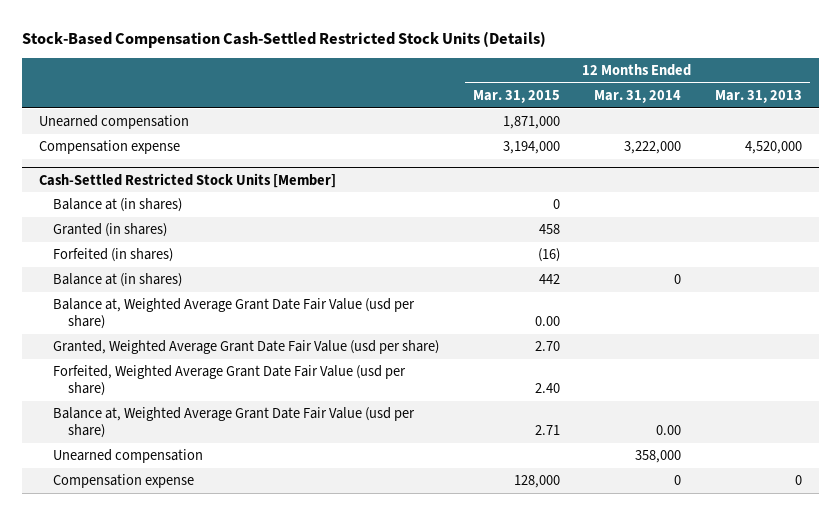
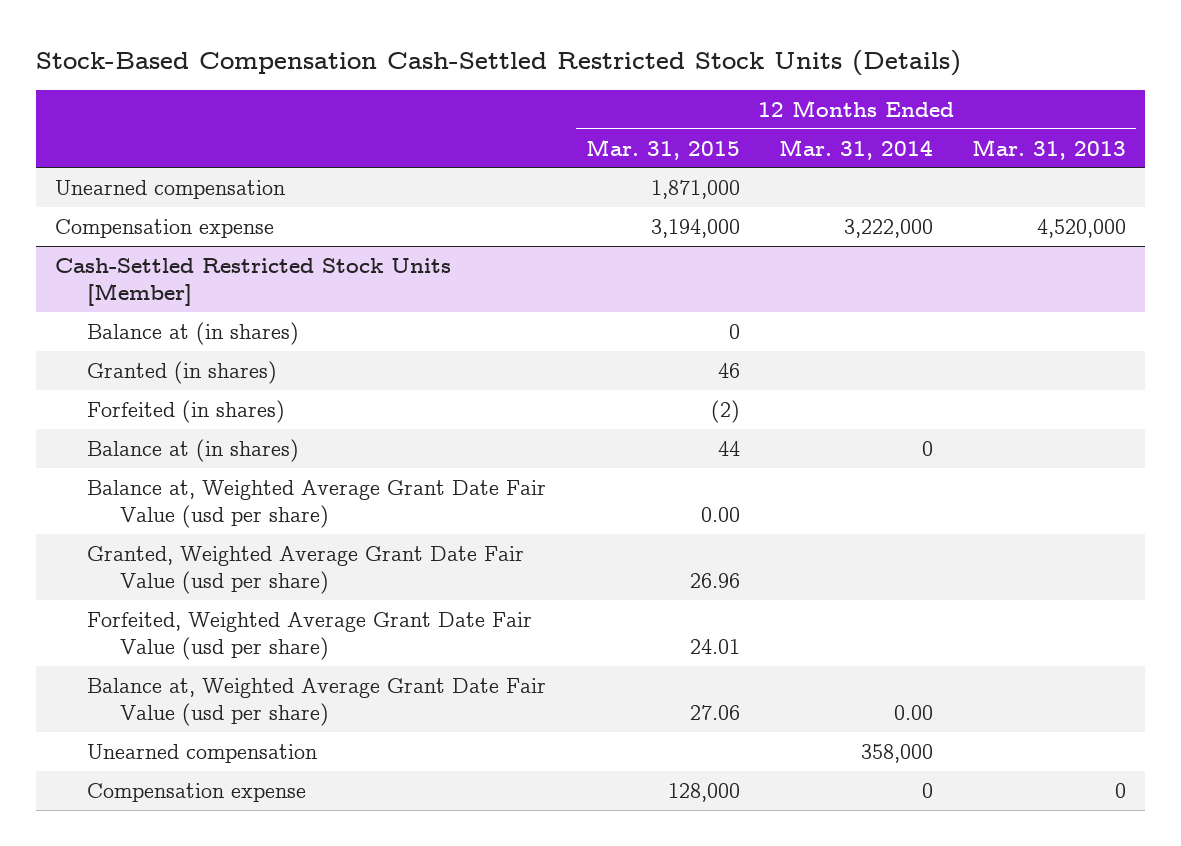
[539,224,561,235] 458 -> [717,362,740,378] 46
[538,248,561,263] (16) -> [710,399,740,423] (2)
[539,274,561,285] 442 -> [717,440,740,456] 44
[535,341,561,352] 2.70 -> [689,572,740,588] 26.96
[535,383,561,394] 2.40 -> [689,638,740,654] 24.01
[535,425,561,436] 2.71 -> [689,704,740,720] 27.06

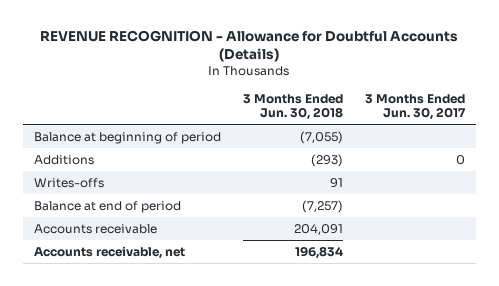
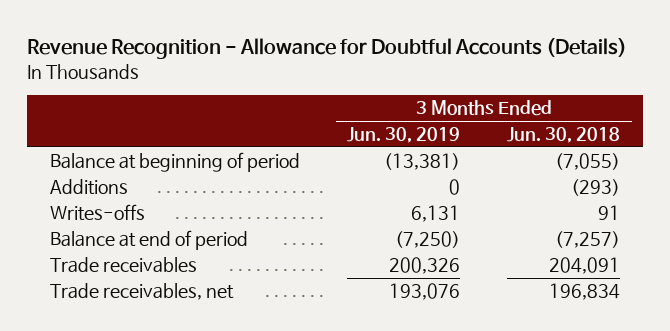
[40,29,459,63] REVENUE RECOGNITION - Allowance for Doubtful Accounts (Details) -> [27,38,628,60] Revenue Recognition - Allowance for Doubtful Accounts (Details)
[365,93,467,121] 3 Months Ended Jun. 30, 2017 -> none
none -> [347,127,461,144] Jun. 30, 2019
[33,223,157,234] Accounts receivable -> [50,257,198,274] Trade receivables
[33,245,185,259] Accounts receivable, net -> [50,283,235,301] Trade receivables, net

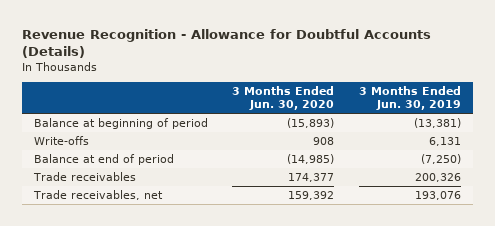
[506,127,620,144] Jun. 30, 2018 -> none
none -> [232,86,335,111] 3 Months Ended Jun. 30, 2020
[50,179,129,196] Additions -> none
[50,204,146,222] Writes-offs -> [34,135,90,145] Write-offs

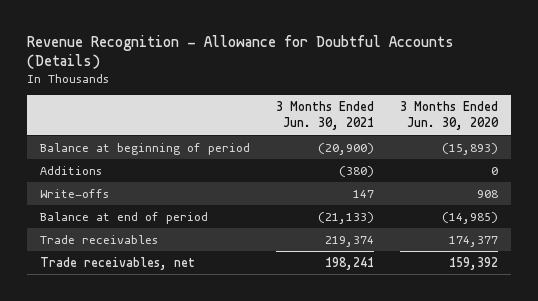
[358,86,461,111] 3 Months Ended Jun. 30, 2019 -> none
none -> [276,101,375,131] 3 Months Ended Jun. 30, 2021
none -> [40,165,103,175] Additions

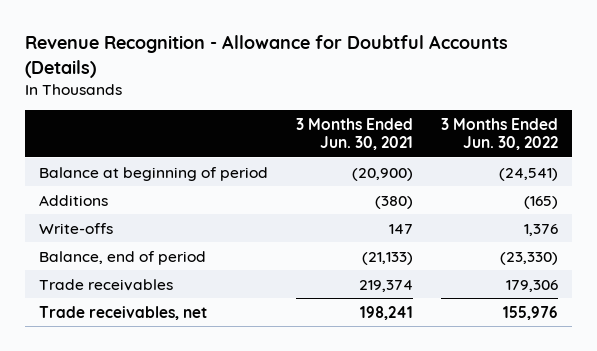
[400,101,500,131] 3 Months Ended Jun. 30, 2020 -> none
none -> [440,117,558,151] 3 Months Ended Jun. 30, 2022
[40,211,209,224] Balance at end of period -> [38,250,206,265] Balance, end of period

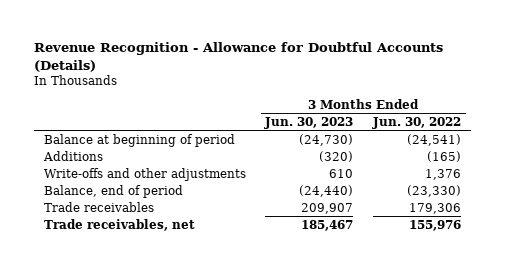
[295,117,413,151] 3 Months Ended Jun. 30, 2021 -> none
none -> [264,116,354,129] Jun. 30, 2023
[38,222,113,234] Write-offs -> [44,167,247,181] Write-offs and other adjustments

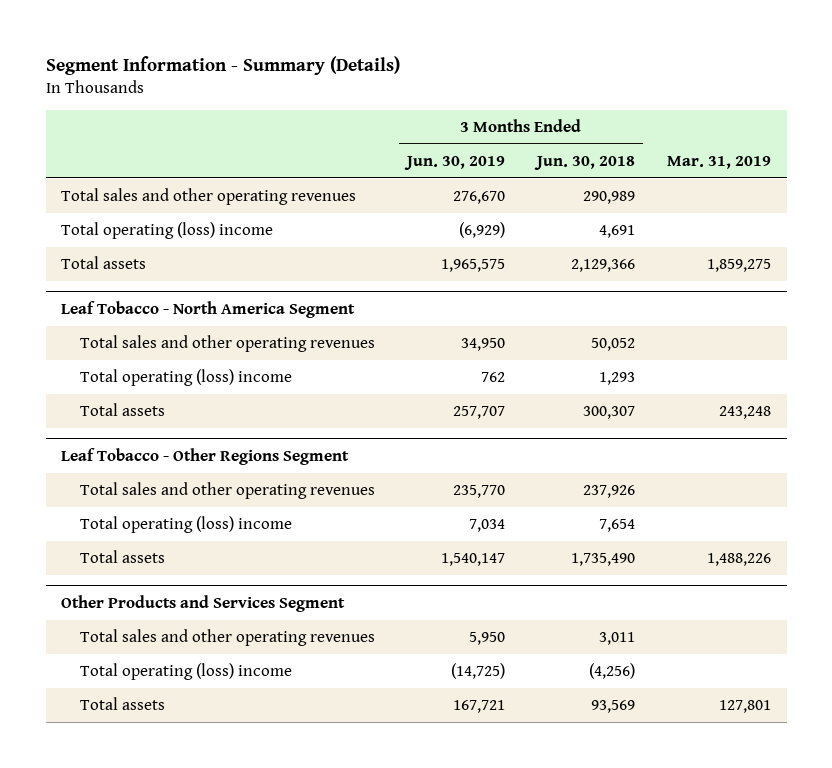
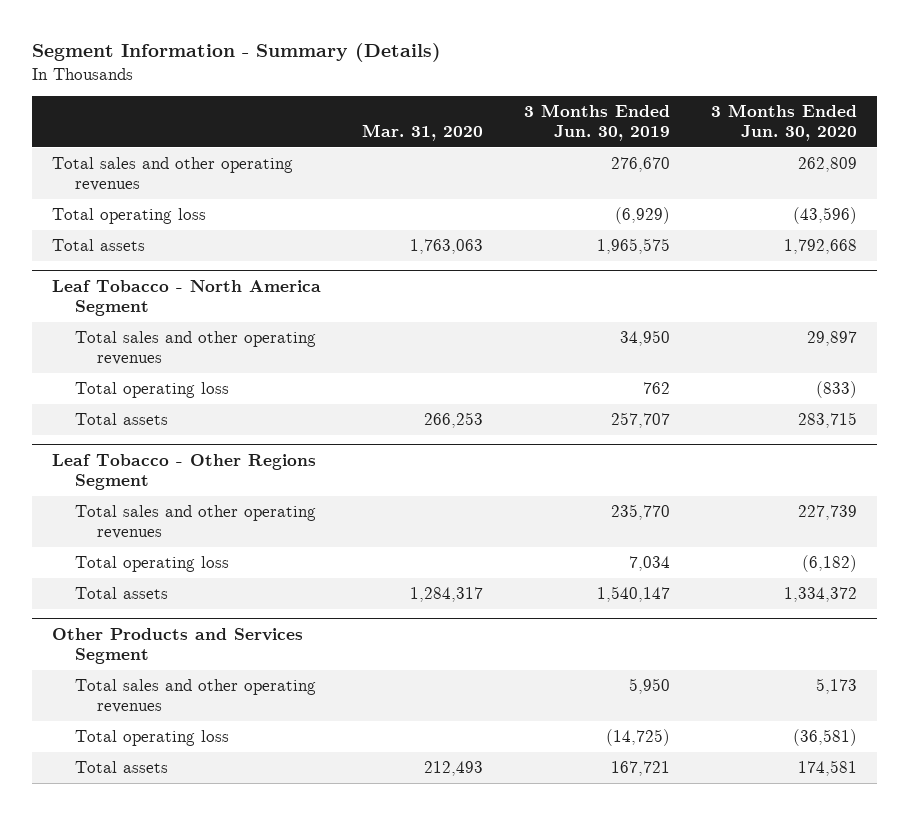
[533,156,635,171] Jun. 30, 2018 -> none
[666,156,771,170] Mar. 31, 2019 -> none
none -> [362,124,484,142] Mar. 31, 2020
none -> [710,104,857,142] 3 Months Ended Jun. 30, 2020
[61,222,274,240] Total operating (loss) income -> [52,208,207,225] Total operating loss
[80,369,293,387] Total operating (loss) income -> [74,382,229,399] Total operating loss
[80,516,293,534] Total operating (loss) income -> [74,556,229,573] Total operating loss
[80,663,293,681] Total operating (loss) income -> [74,730,229,747] Total operating loss

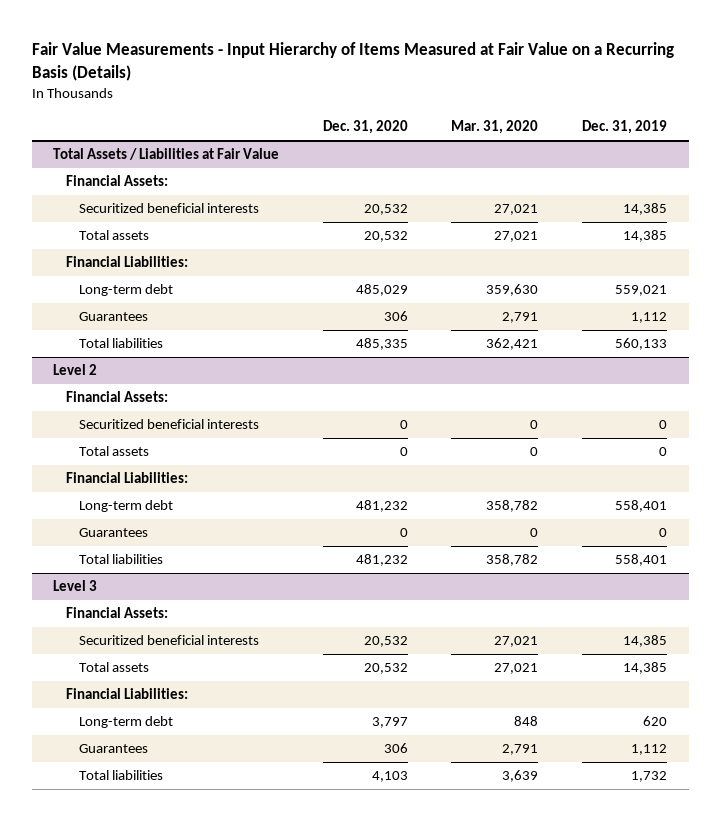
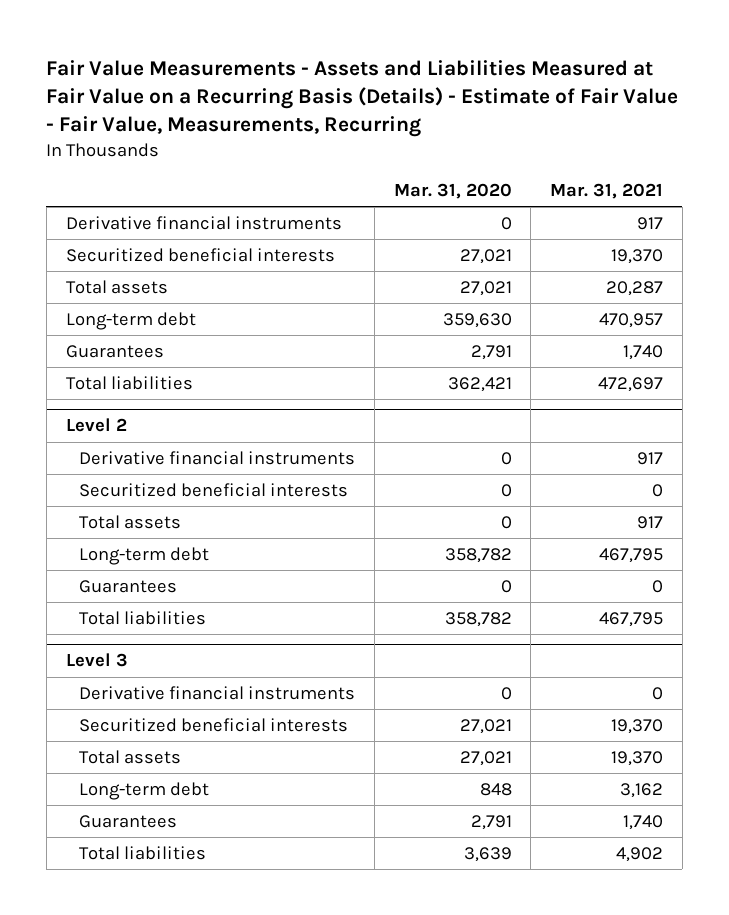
[31,41,674,81] Fair Value Measurements - Input Hierarchy of Items Measured at Fair Value on a Recurring Basis (Details) -> [46,59,679,138] Fair Value Measurements - Assets and Liabilities Measured at Fair Value on a Recurring Basis (Details) - Estimate of Fair Value - Fair Value, Measurements, Recurring
[322,120,408,135] Dec. 31, 2020 -> none
[581,120,667,135] Dec. 31, 2019 -> none
none -> [550,183,664,200] Mar. 31, 2021
[53,148,280,161] Total Assets / Liabilities at Fair Value -> none
[66,175,169,187] Financial Assets: -> none
none -> [65,215,342,230] Derivative financial instruments
[66,256,189,268] Financial Liabilities: -> none
[66,391,169,403] Financial Assets: -> none
none -> [79,450,356,465] Derivative financial instruments
[66,472,189,484] Financial Liabilities: -> none
[66,607,169,619] Financial Assets: -> none
none -> [79,685,356,700] Derivative financial instruments
[66,688,189,700] Financial Liabilities: -> none

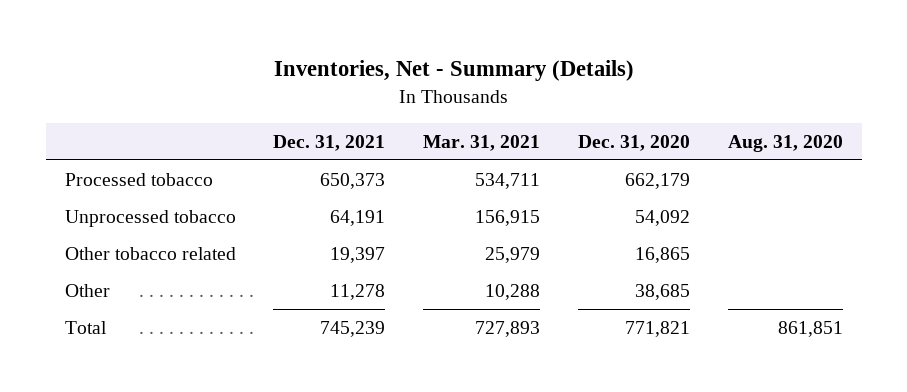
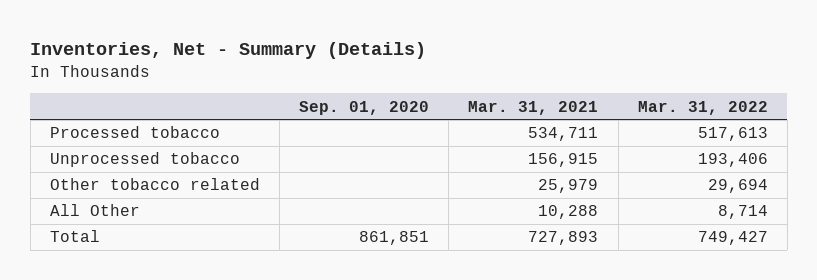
[273,134,386,151] Dec. 31, 2021 -> none
[577,134,690,151] Dec. 31, 2020 -> none
[727,134,843,152] Aug. 31, 2020 -> none
none -> [299,100,430,115] Sep. 01, 2020
none -> [637,100,768,115] Mar. 31, 2022
[64,284,110,298] Other -> [49,204,140,217] All Other

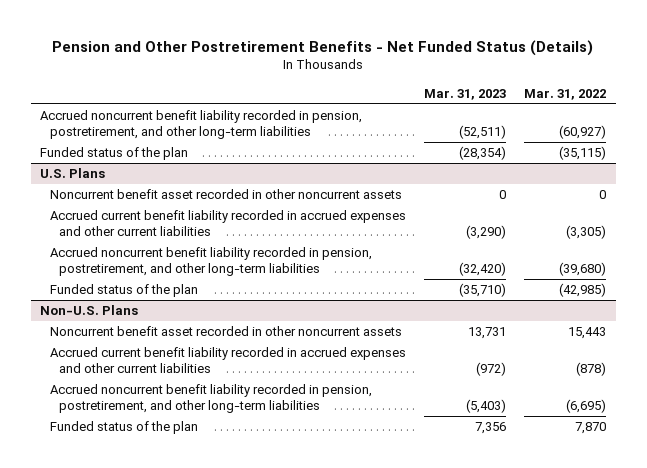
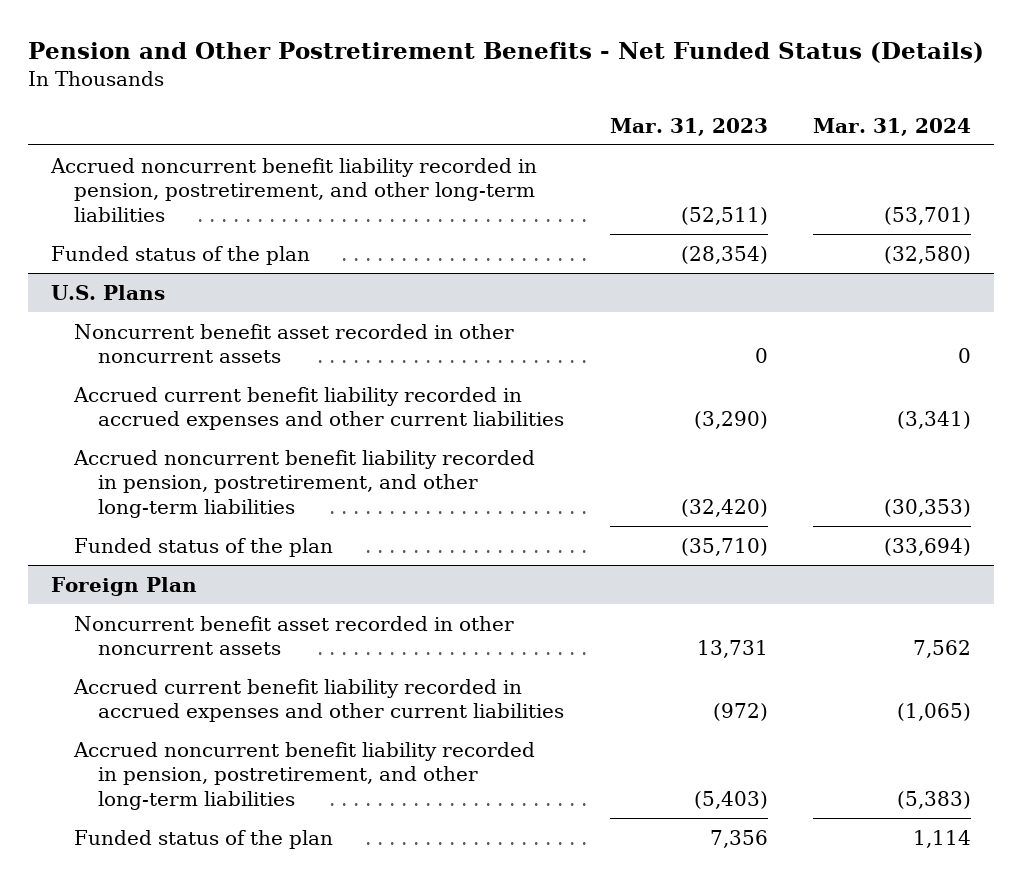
[524,88,607,100] Mar. 31, 2022 -> none
none -> [813,117,972,136] Mar. 31, 2024
[40,305,139,316] Non-U.S. Plans -> [50,576,197,596] Foreign Plan

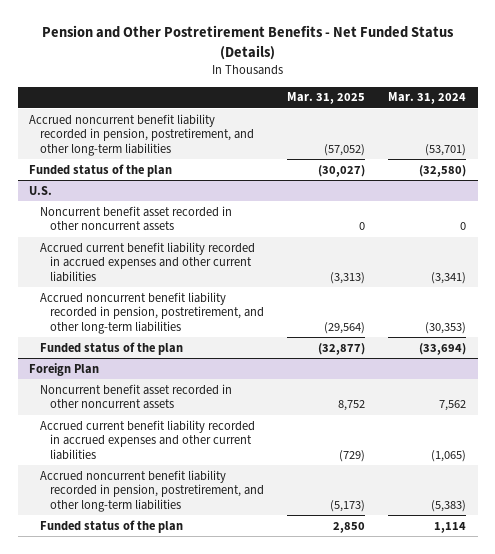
[609,117,768,136] Mar. 31, 2023 -> none
none -> [287,92,366,105] Mar. 31, 2025
[50,284,165,300] U.S. Plans -> [29,185,53,195] U.S.

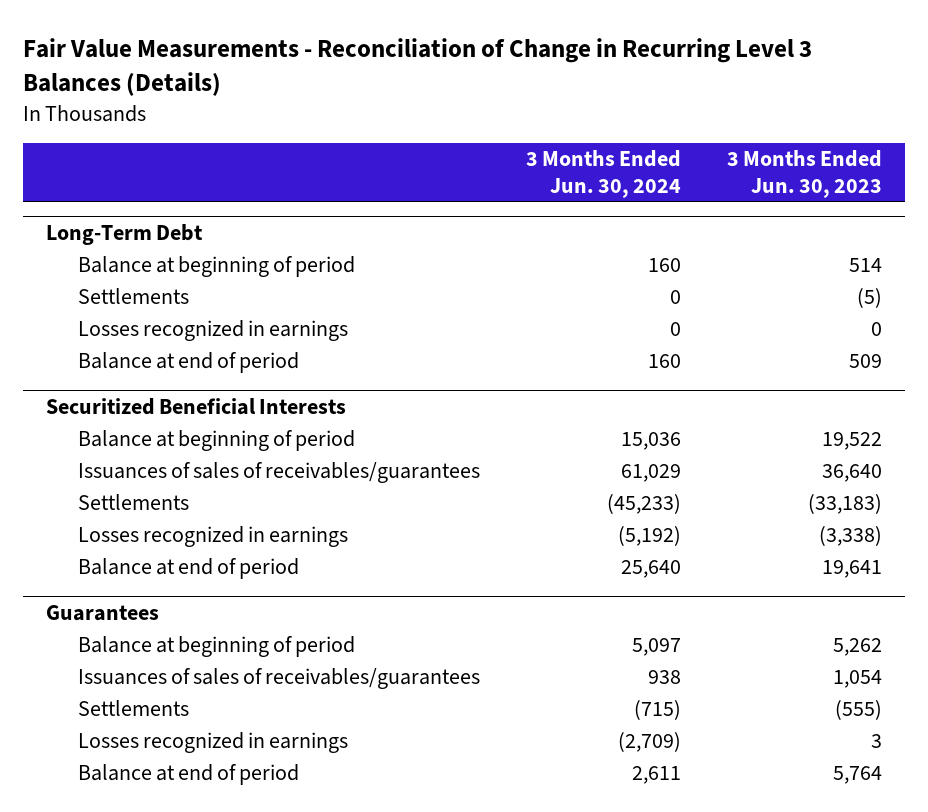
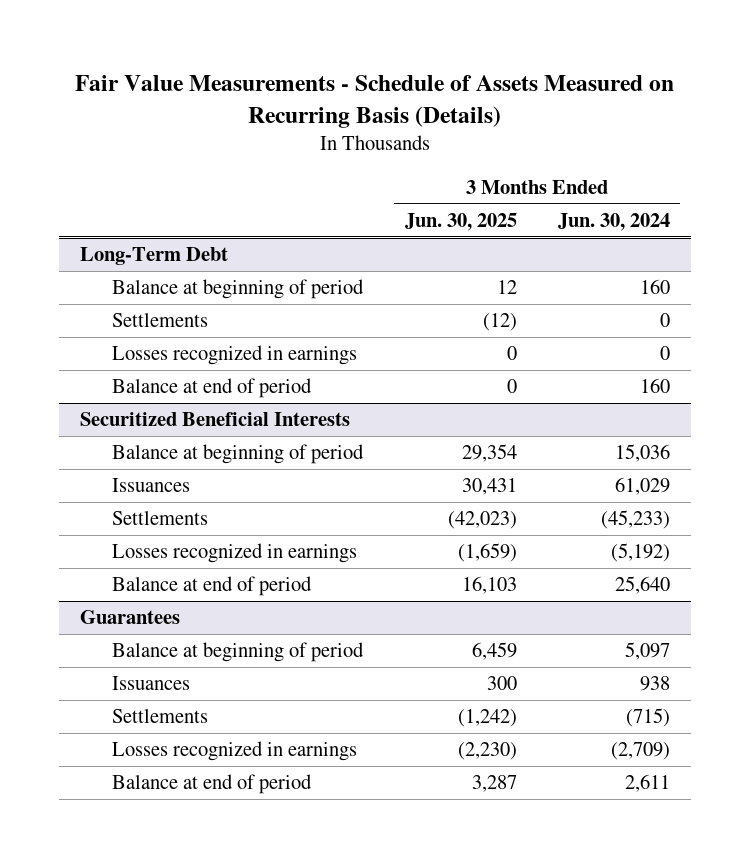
[23,38,813,97] Fair Value Measurements - Reconciliation of Change in Recurring Level 3 Balances (Details) -> [74,75,674,128] Fair Value Measurements - Schedule of Assets Measured on Recurring Basis (Details)
[726,150,882,198] 3 Months Ended Jun. 30, 2023 -> none
none -> [404,213,517,232] Jun. 30, 2025
[77,462,480,484] Issuances of sales of receivables/guarantees -> [112,478,191,493] Issuances
[77,668,480,690] Issuances of sales of receivables/guarantees -> [112,676,191,691] Issuances

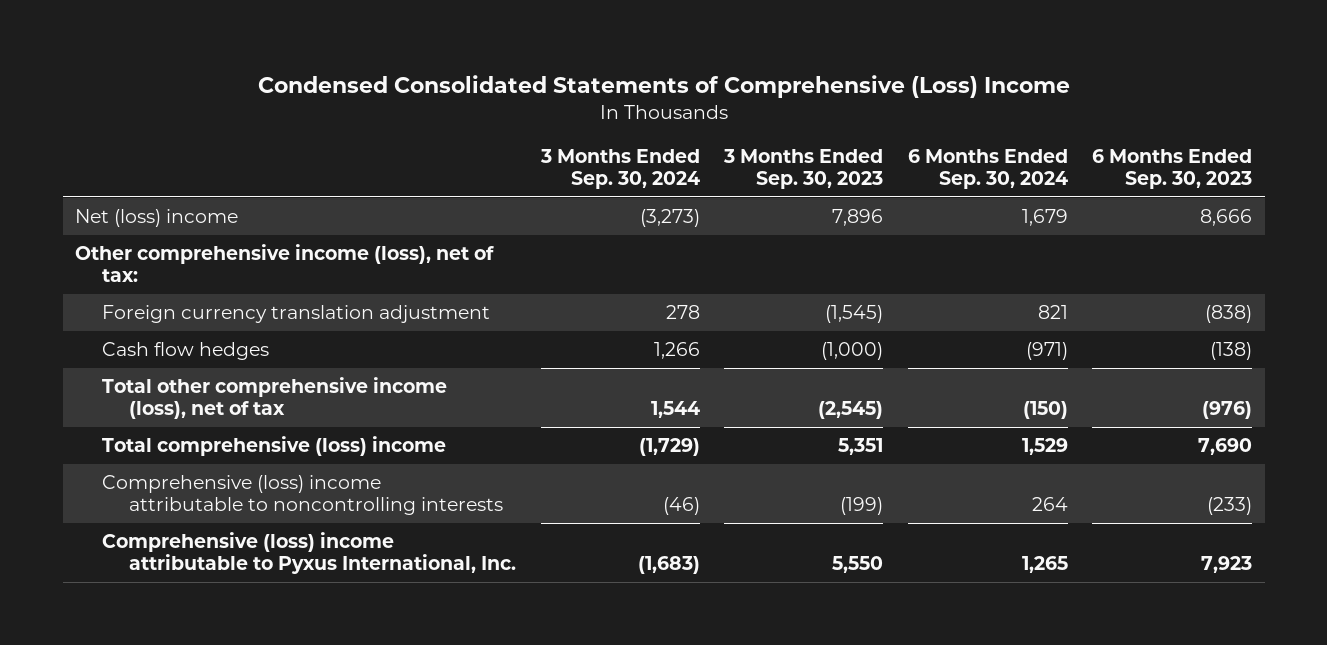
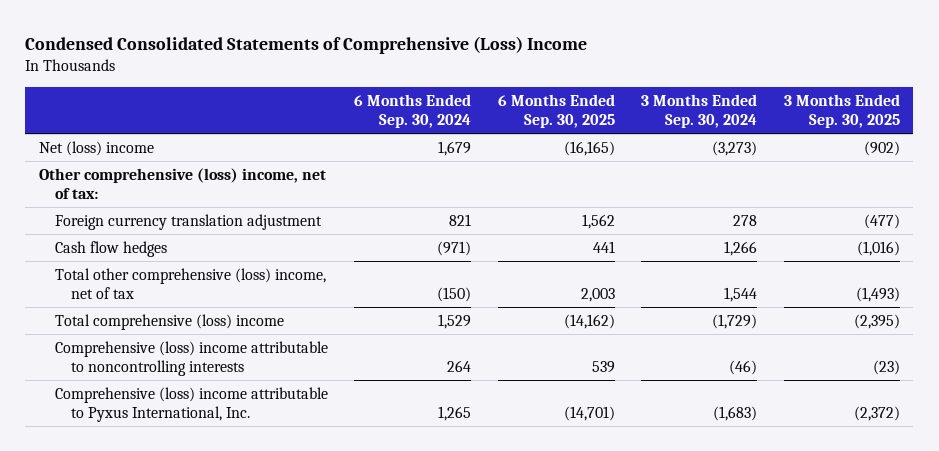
[723,148,884,190] 3 Months Ended Sep. 30, 2023 -> none
[1092,148,1253,190] 6 Months Ended Sep. 30, 2023 -> none
none -> [497,93,615,129] 6 Months Ended Sep. 30, 2025
none -> [783,93,900,129] 3 Months Ended Sep. 30, 2025
[75,244,495,283] Other comprehensive income (loss), net of tax: -> [38,167,326,200] Other comprehensive (loss) income, net of tax:
[102,377,448,420] Total other comprehensive income (loss), net of tax -> [54,267,326,300] Total other comprehensive (loss) income, net of tax

